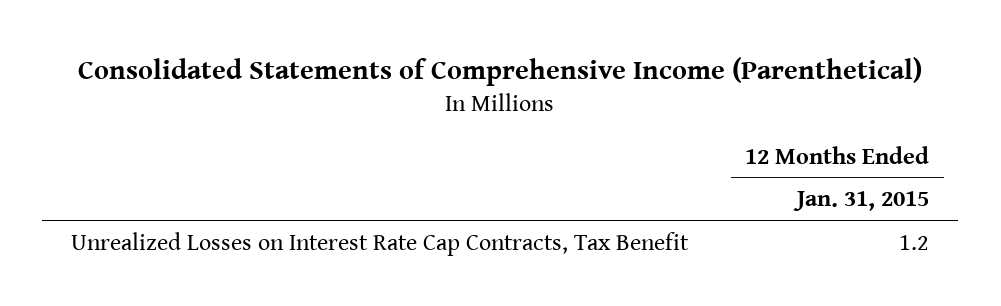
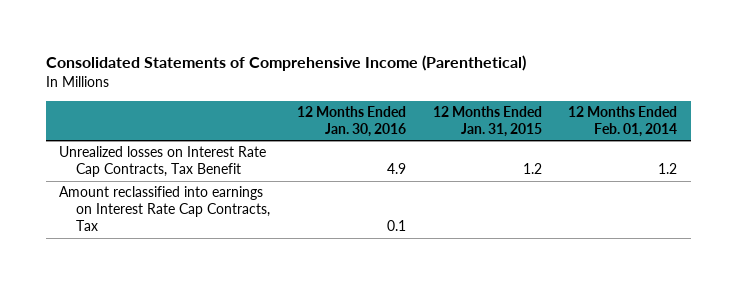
none -> [296,105,406,138] 12 Months Ended Jan. 30, 2016
none -> [568,105,678,138] 12 Months Ended Feb. 01, 2014
[71,231,690,256] Unrealized Losses on Interest Rate Cap Contracts, Tax Benefit -> [59,146,267,178] Unrealized losses on Interest Rate Cap Contracts, Tax Benefit
none -> [59,186,271,232] Amount reclassified into earnings on Interest Rate Cap Contracts, Tax

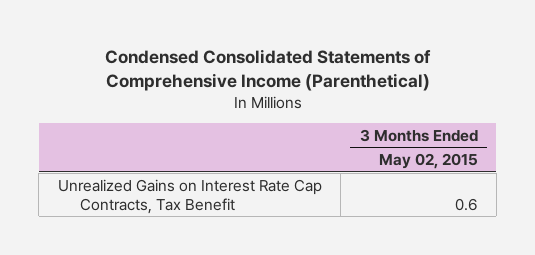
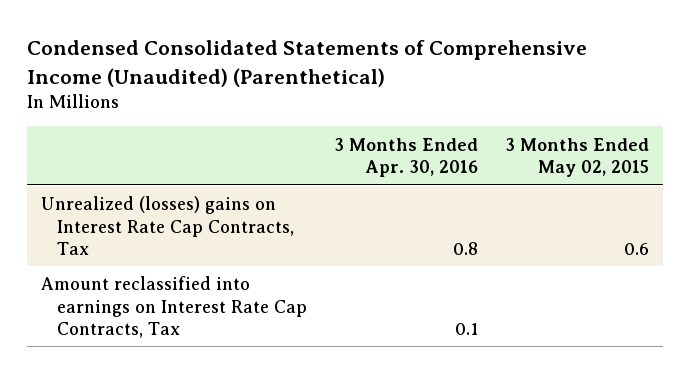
[104,48,431,91] Condensed Consolidated Statements of Comprehensive Income (Parenthetical) -> [27,40,588,87] Condensed Consolidated Statements of Comprehensive Income (Unaudited) (Parenthetical)
none -> [334,137,479,177] 3 Months Ended Apr. 30, 2016
[57,178,322,214] Unrealized Gains on Interest Rate Cap Contracts, Tax Benefit -> [40,196,294,255] Unrealized (losses) gains on Interest Rate Cap Contracts, Tax
none -> [40,276,307,338] Amount reclassified into earnings on Interest Rate Cap Contracts, Tax

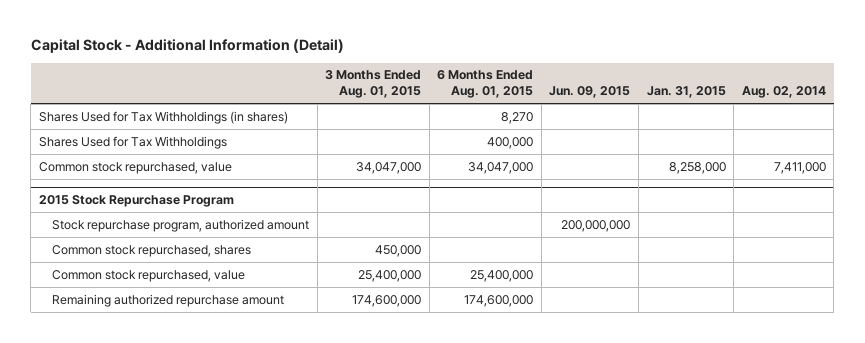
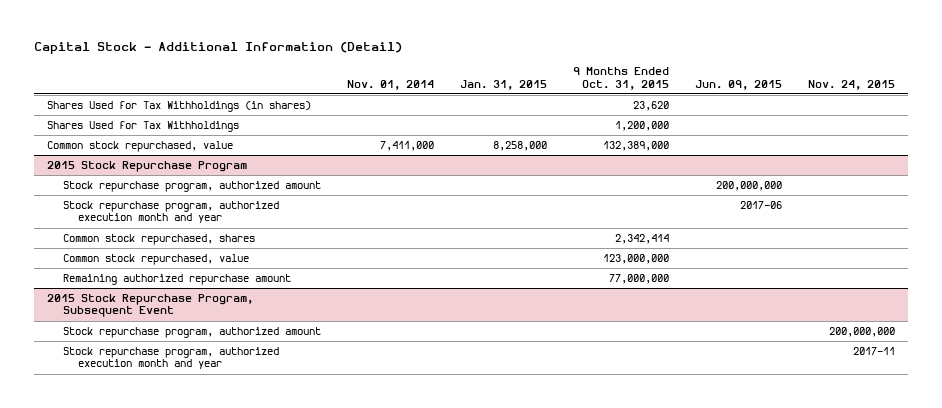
[325,70,422,99] 3 Months Ended Aug. 01, 2015 -> none
[437,70,534,99] 6 Months Ended Aug. 01, 2015 -> none
[741,86,826,99] Aug. 02, 2014 -> none
none -> [346,79,434,90] Nov. 01, 2014
none -> [572,67,669,90] 9 Months Ended Oct. 31, 2015
none -> [807,79,895,90] Nov. 24, 2015
none -> [62,201,279,224] Stock repurchase program, authorized execution month and year
none -> [47,294,254,318] 2015 Stock Repurchase Program, Subsequent Event
none -> [62,327,321,339] Stock repurchase program, authorized amount
none -> [62,347,279,370] Stock repurchase program, authorized execution month and year

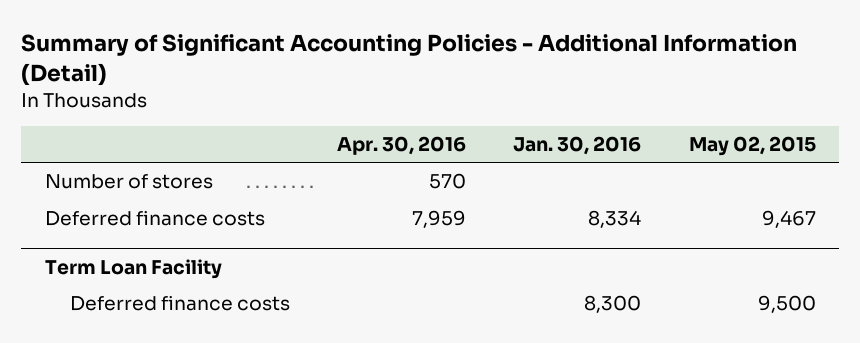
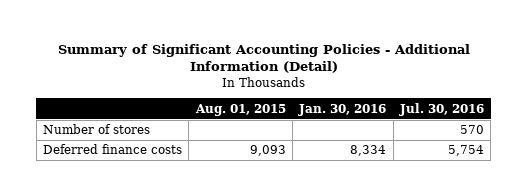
[337,135,467,155] Apr. 30, 2016 -> none
[688,135,816,156] May 02, 2015 -> none
none -> [194,103,286,116] Aug. 01, 2015
none -> [399,102,485,116] Jul. 30, 2016
[44,259,222,280] Term Loan Facility -> none
[69,295,290,312] Deferred finance costs -> none

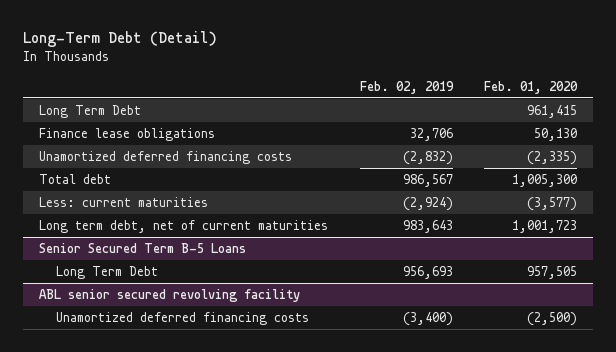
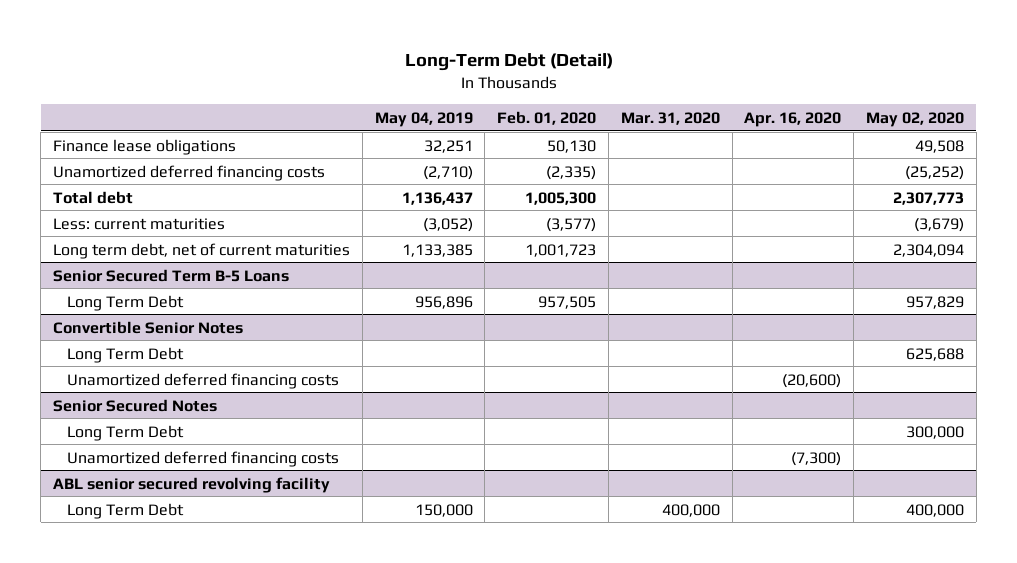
[359,80,454,94] Feb. 02, 2019 -> none
none -> [374,111,473,127] May 04, 2019
none -> [620,111,720,125] Mar. 31, 2020
none -> [744,111,842,127] Apr. 16, 2020
none -> [865,111,964,127] May 02, 2020
[38,105,141,119] Long Term Debt -> none
none -> [53,320,244,334] Convertible Senior Notes
none -> [67,346,185,363] Long Term Debt
none -> [67,372,340,389] Unamortized deferred financing costs
none -> [53,398,218,412] Senior Secured Notes
none -> [67,424,185,441] Long Term Debt
none -> [67,450,340,467] Unamortized deferred financing costs
[55,312,309,326] Unamortized deferred financing costs -> none
none -> [67,502,185,519] Long Term Debt

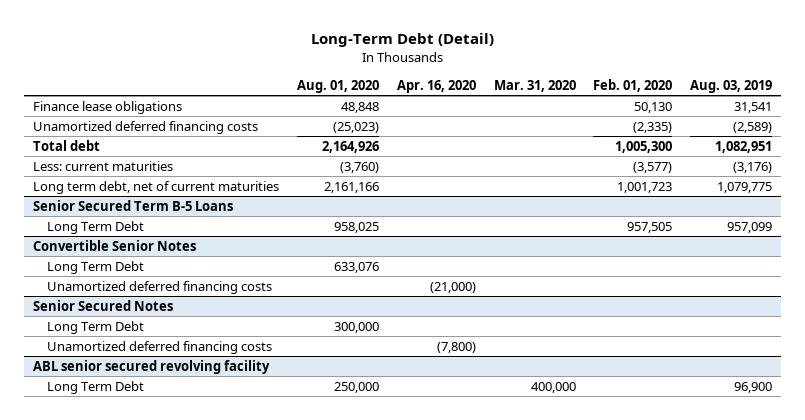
[374,111,473,127] May 04, 2019 -> none
[865,111,964,127] May 02, 2020 -> none
none -> [296,79,379,93] Aug. 01, 2020
none -> [690,79,773,93] Aug. 03, 2019
[782,373,842,388] (20,600) -> [429,281,476,293] (21,000)
[791,451,842,466] (7,300) -> [436,341,476,353] (7,800)

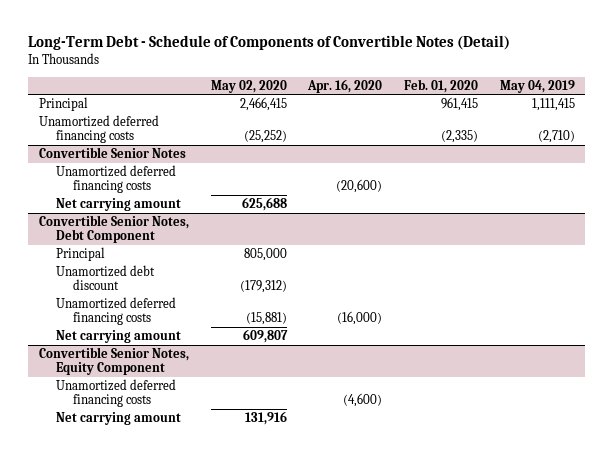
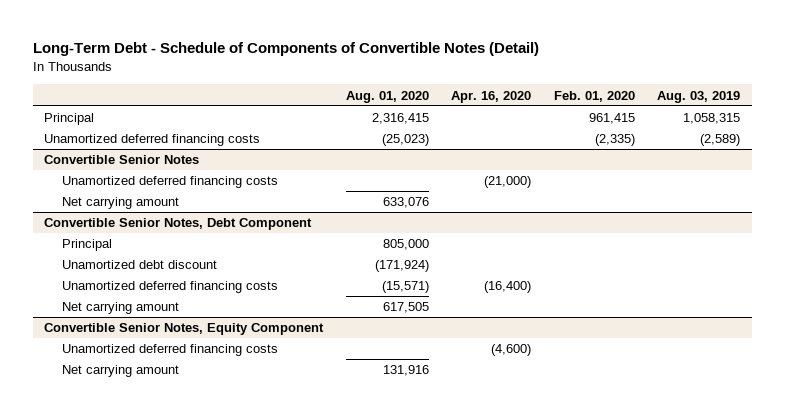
[210,79,287,93] May 02, 2020 -> none
[499,79,575,93] May 04, 2019 -> none
none -> [345,90,429,103] Aug. 01, 2020
none -> [657,90,741,103] Aug. 03, 2019
[336,179,383,194] (20,600) -> [484,176,532,189] (21,000)
[337,311,383,326] (16,000) -> [484,281,532,294] (16,400)

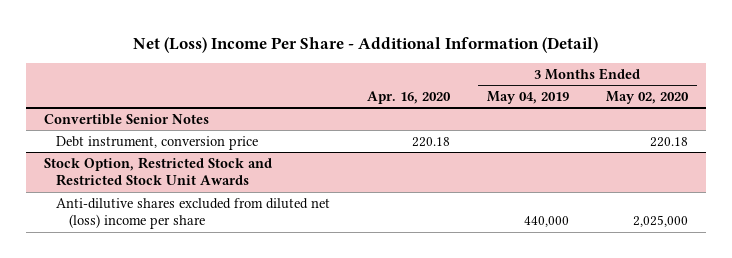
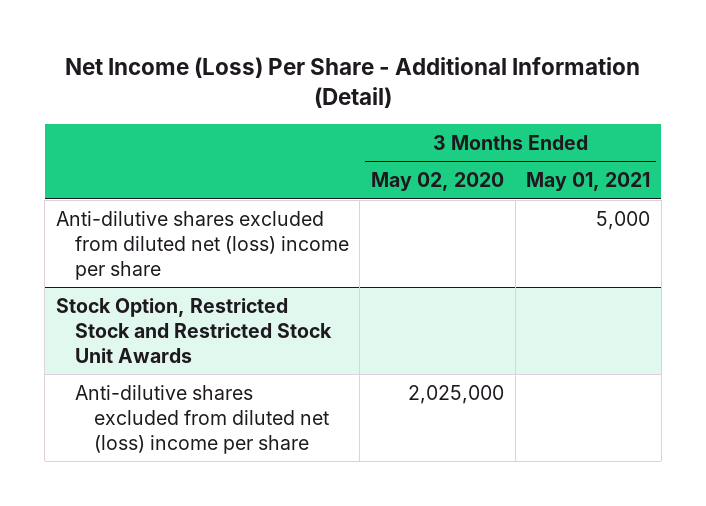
[132,36,598,53] Net (Loss) Income Per Share - Additional Information (Detail) -> [65,56,641,108] Net Income (Loss) Per Share - Additional Information (Detail)
[367,91,452,105] Apr. 16, 2020 -> none
[486,91,569,105] May 04, 2019 -> none
none -> [526,172,651,192] May 01, 2021
[44,113,210,125] Convertible Senior Notes -> none
[56,135,259,150] Debt instrument, conversion price -> none
none -> [55,210,349,280] Anti-dilutive shares excluded from diluted net (loss) income per share

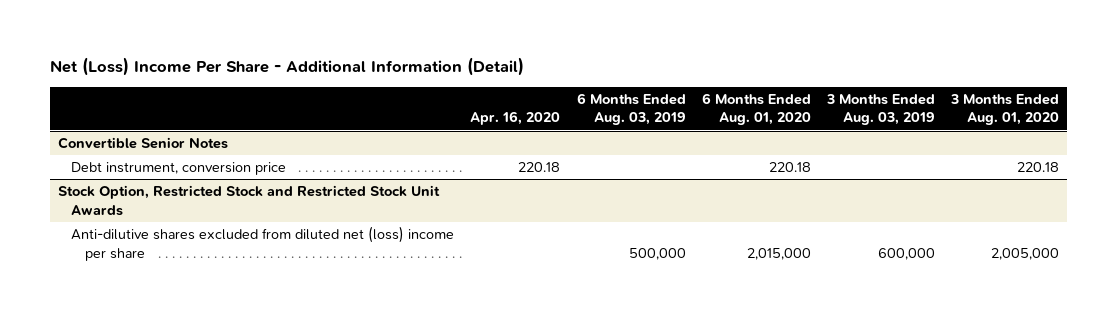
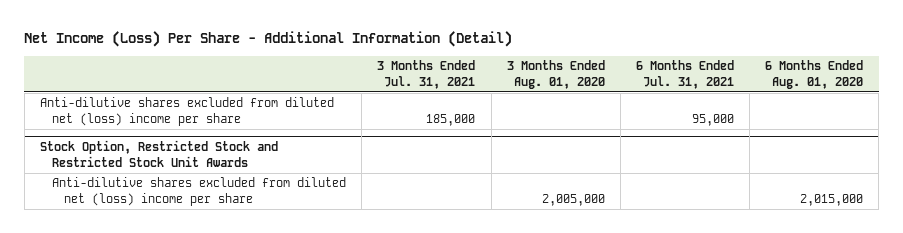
[49,57,524,77] Net (Loss) Income Per Share - Additional Information (Detail) -> [24,31,513,48] Net Income (Loss) Per Share - Additional Information (Detail)
[470,111,561,126] Apr. 16, 2020 -> none
[576,92,686,126] 6 Months Ended Aug. 03, 2019 -> none
[825,93,935,126] 3 Months Ended Aug. 03, 2019 -> none
none -> [377,60,476,89] 3 Months Ended Jul. 31, 2021
none -> [635,60,734,89] 6 Months Ended Jul. 31, 2021
[57,136,228,149] Convertible Senior Notes -> none
[71,161,287,175] Debt instrument, conversion price -> none
none -> [40,97,335,127] Anti-dilutive shares excluded from diluted net (loss) income per share

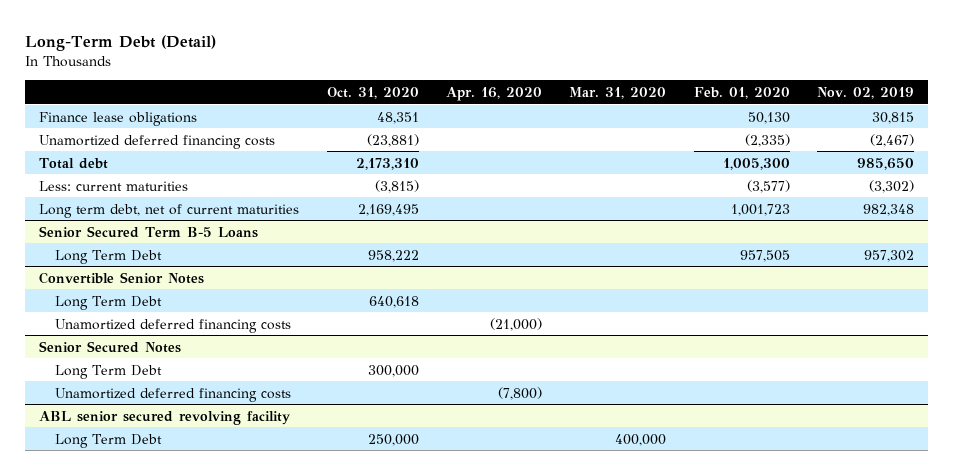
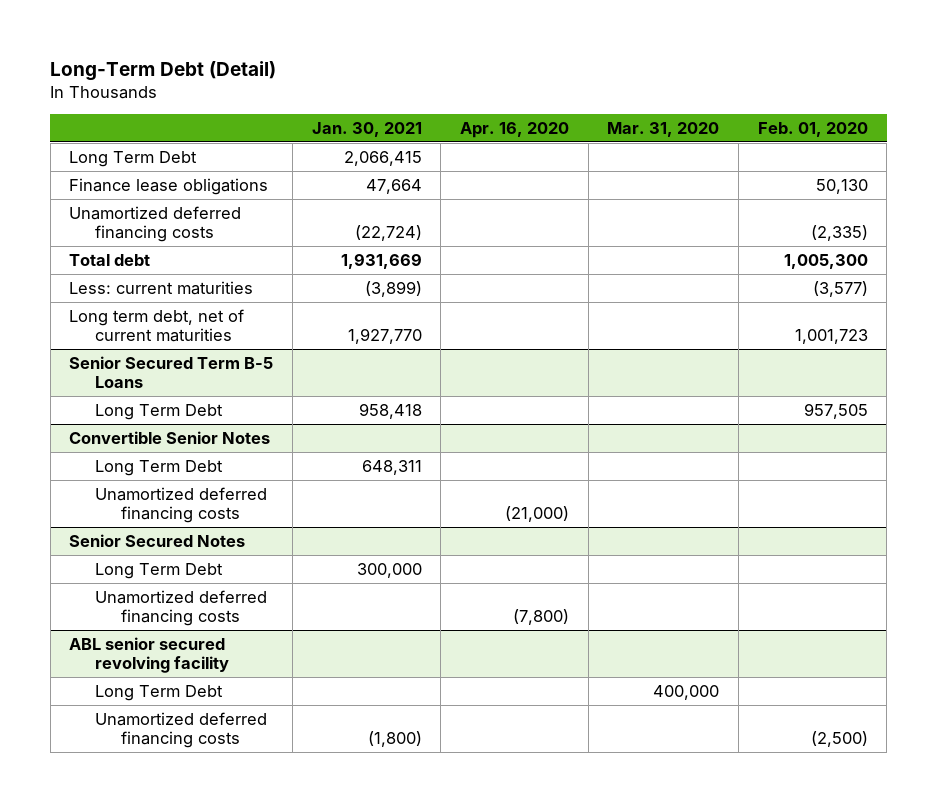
[326,86,419,99] Oct. 31, 2020 -> none
[817,86,915,99] Nov. 02, 2019 -> none
none -> [311,121,422,137] Jan. 30, 2021
none -> [69,150,198,167] Long Term Debt
none -> [95,711,268,749] Unamortized deferred financing costs

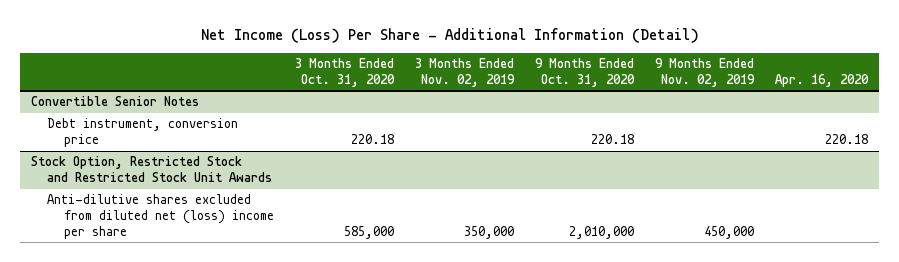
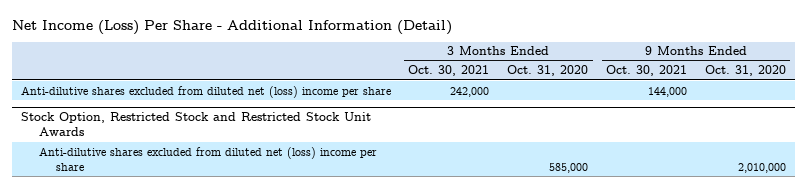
[415,58,516,88] 3 Months Ended Nov. 02, 2019 -> none
[655,58,756,88] 9 Months Ended Nov. 02, 2019 -> none
[775,74,870,88] Apr. 16, 2020 -> none
none -> [408,65,490,77] Oct. 30, 2021
none -> [606,65,688,77] Oct. 30, 2021
[30,96,199,107] Convertible Senior Notes -> none
[47,118,239,148] Debt instrument, conversion price -> none
none -> [20,85,391,98] Anti-dilutive shares excluded from diluted net (loss) income per share

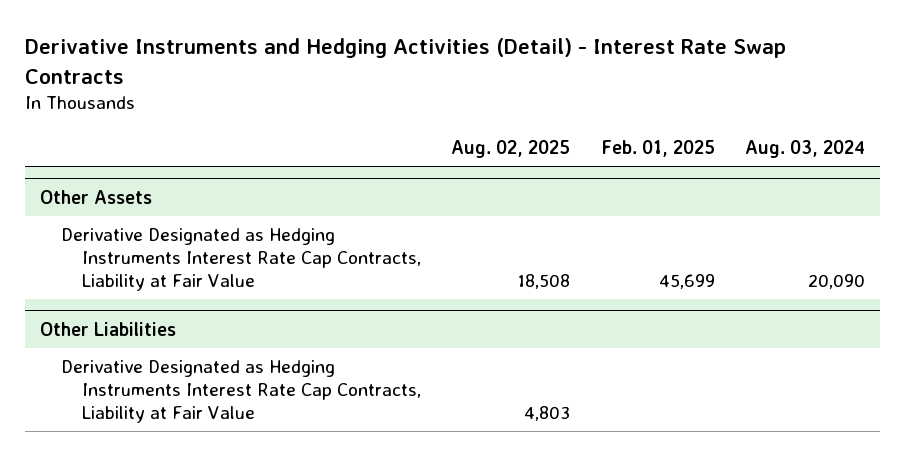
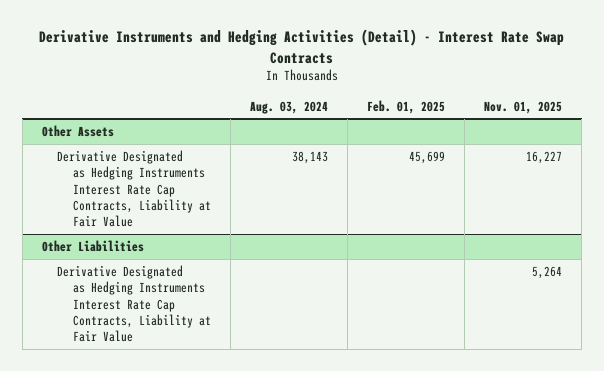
[451,139,571,158] Aug. 02, 2025 -> none
none -> [484,100,563,114] Nov. 01, 2025
[808,273,866,289] 20,090 -> [292,151,329,165] 38,143

